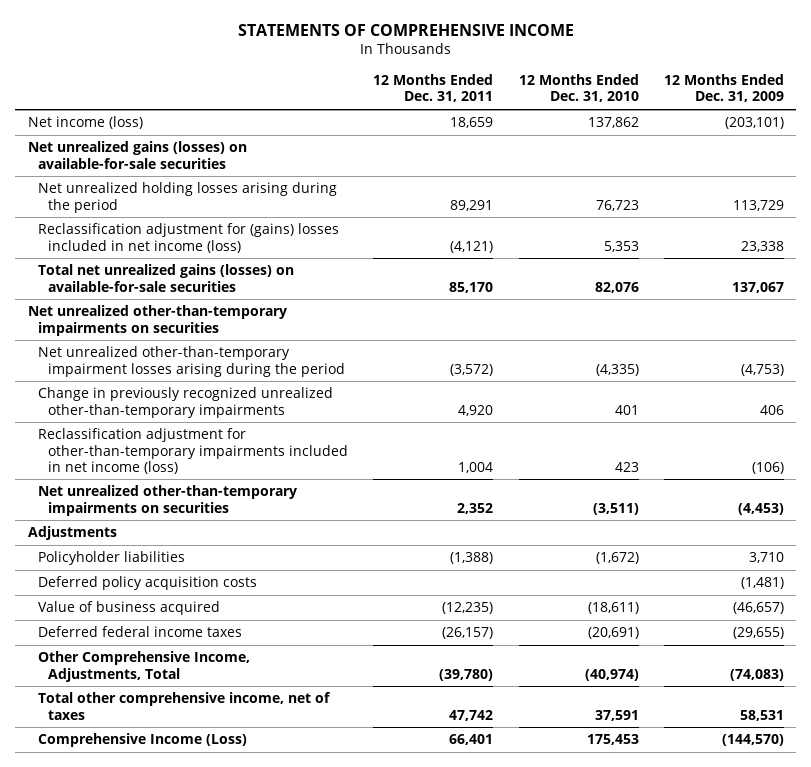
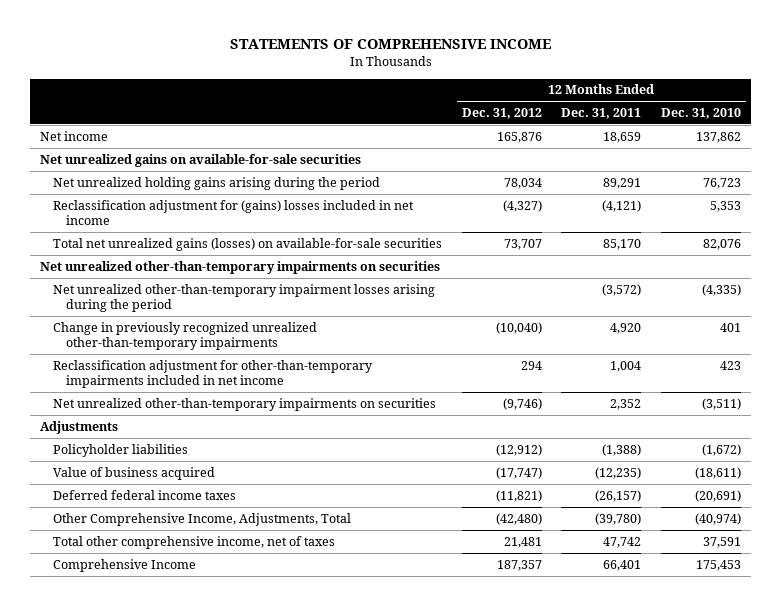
[663,74,784,103] 12 Months Ended Dec. 31, 2009 -> none
none -> [461,107,542,119] Dec. 31, 2012
[27,116,143,130] Net income (loss) -> [39,130,108,141] Net income
[27,141,247,169] Net unrealized gains (losses) on available-for-sale securities -> [39,153,361,167] Net unrealized gains on available-for-sale securities
[37,182,337,213] Net unrealized holding losses arising during the period -> [52,176,380,190] Net unrealized holding gains arising during the period
[37,223,339,253] Reclassification adjustment for (gains) losses included in net income (loss) -> [52,199,414,226] Reclassification adjustment for (gains) losses included in net income
[37,428,349,474] Reclassification adjustment for other-than-temporary impairments included in net income (loss) -> [52,359,373,389] Reclassification adjustment for other-than-temporary impairments included in net income
[37,576,257,591] Deferred policy acquisition costs -> none
[37,733,247,748] Comprehensive Income (Loss) -> [52,558,196,572] Comprehensive Income

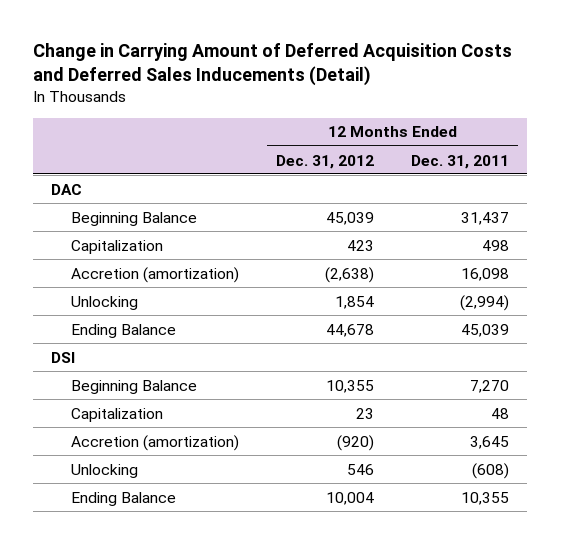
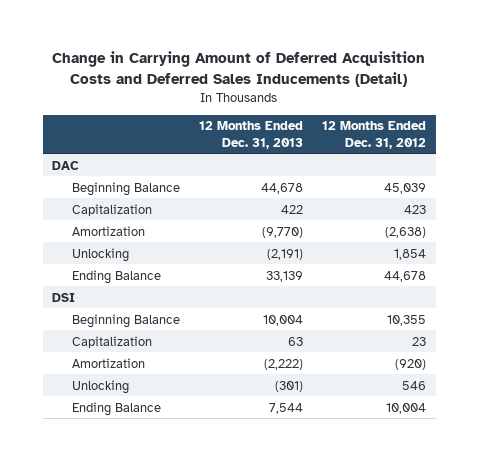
[411,154,510,169] Dec. 31, 2011 -> none
none -> [198,121,303,149] 12 Months Ended Dec. 31, 2013
[71,266,240,283] Accretion (amortization) -> [71,225,145,236] Amortization
[71,434,240,451] Accretion (amortization) -> [71,357,145,368] Amortization

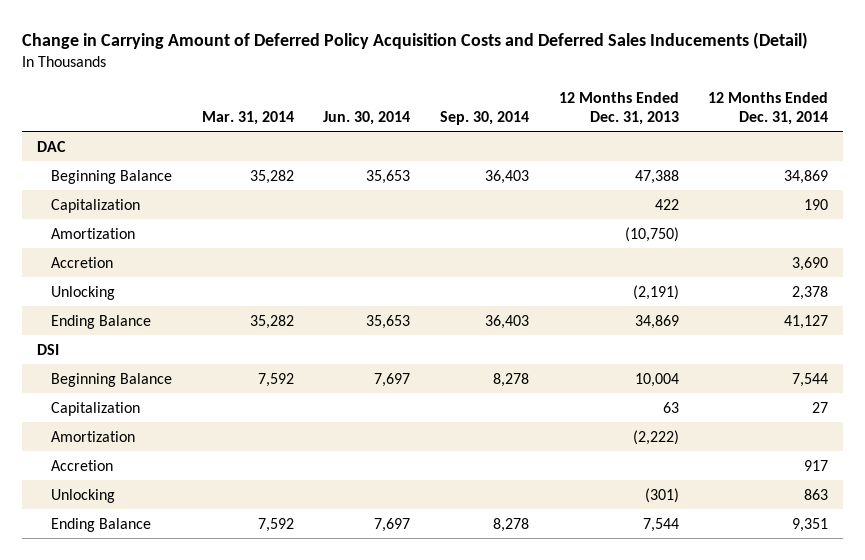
[52,51,426,87] Change in Carrying Amount of Deferred Acquisition Costs and Deferred Sales Inducements (Detail) -> [22,32,809,50] Change in Carrying Amount of Deferred Policy Acquisition Costs and Deferred Sales Inducements (Detail)
[322,121,427,149] 12 Months Ended Dec. 31, 2012 -> none
none -> [201,110,294,125] Mar. 31, 2014
none -> [323,110,411,125] Jun. 30, 2014
none -> [440,110,530,125] Sep. 30, 2014
none -> [708,91,829,125] 12 Months Ended Dec. 31, 2014
[260,182,303,194] 44,678 -> [634,169,679,184] 47,388
[261,226,303,238] (9,770) -> [624,226,679,242] (10,750)
none -> [50,256,113,268] Accretion
[265,270,303,282] 33,139 -> [634,314,679,329] 34,869
none -> [50,459,113,471] Accretion

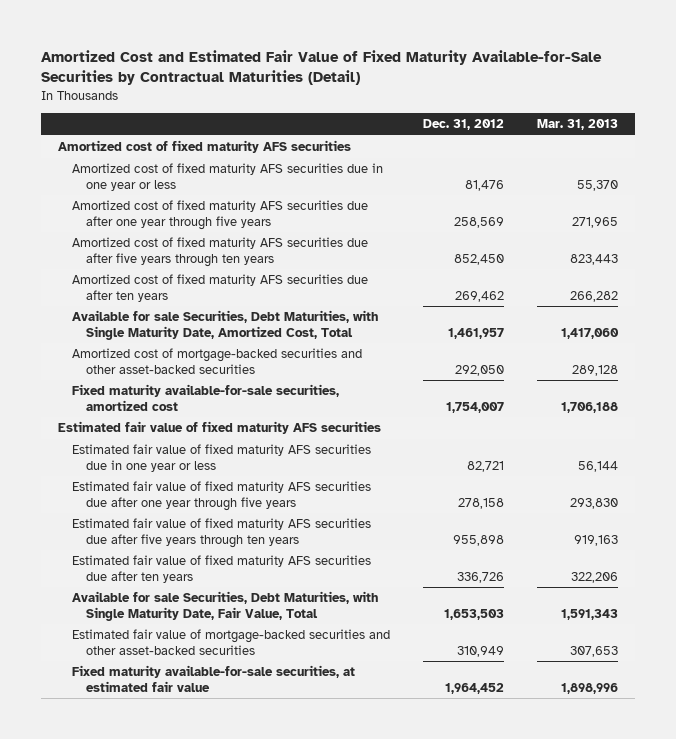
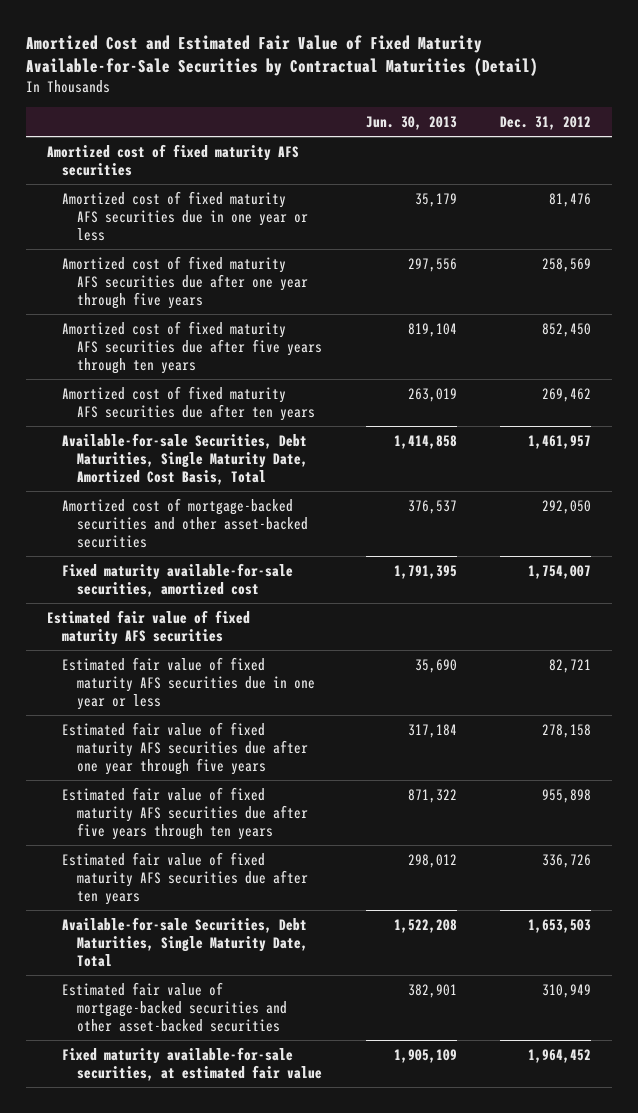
[536,119,618,131] Mar. 31, 2013 -> none
none -> [365,115,457,130] Jun. 30, 2013
[71,310,378,340] Available for sale Securities, Debt Maturities, with Single Maturity Date, Amortized Cost, Total -> [62,432,309,486] Available-for-sale Securities, Debt Maturities, Single Maturity Date, Amortized Cost Basis, Total
[71,591,378,621] Available for sale Securities, Debt Maturities, with Single Maturity Date, Fair Value, Total -> [62,916,309,968] Available-for-sale Securities, Debt Maturities, Single Maturity Date, Total

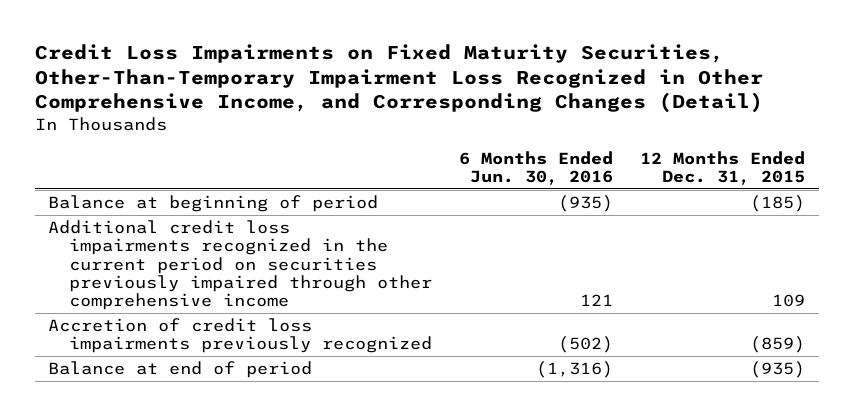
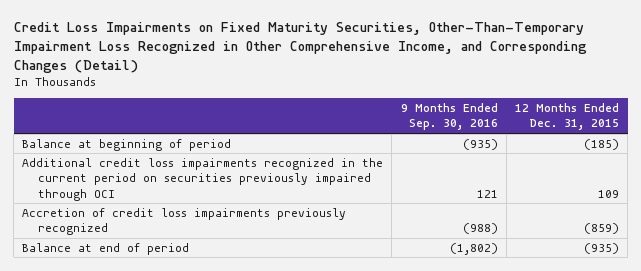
[459,150,614,186] 6 Months Ended Jun. 30, 2016 -> none
none -> [400,102,498,131] 9 Months Ended Sep. 30, 2016
[48,219,433,311] Additional credit loss impairments recognized in the current period on securities previously impaired through other comprehensive income -> [22,157,384,201] Additional credit loss impairments recognized in the current period on securities previously impaired through OCI

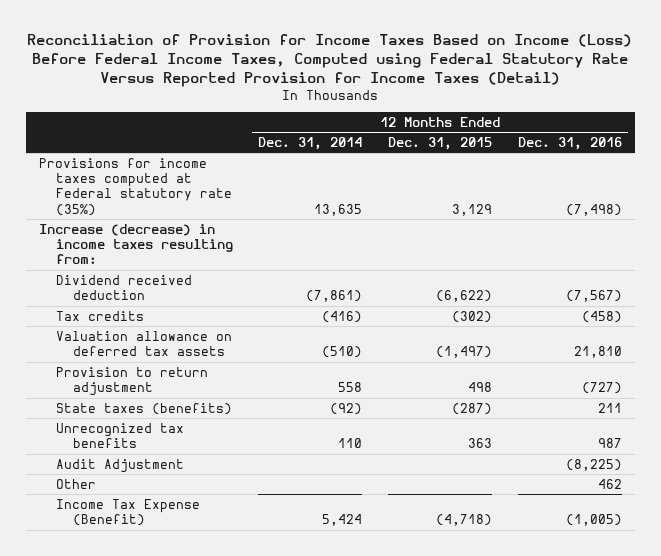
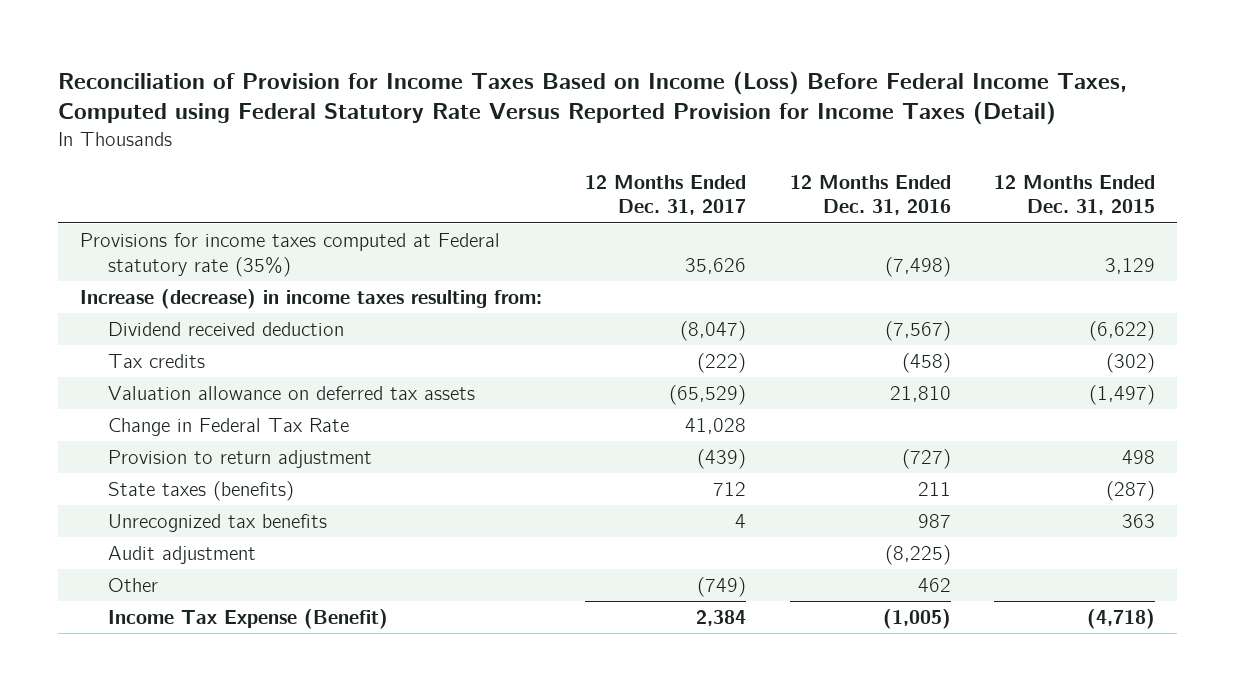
[258,136,363,150] Dec. 31, 2014 -> none
none -> [585,174,747,216] 12 Months Ended Dec. 31, 2017
none -> [108,417,350,436] Change in Federal Tax Rate
[55,458,184,473] Audit Adjustment -> [108,545,257,564] Audit adjustment

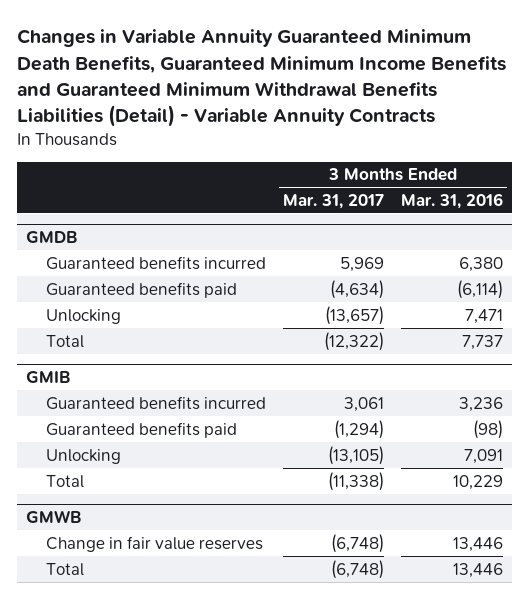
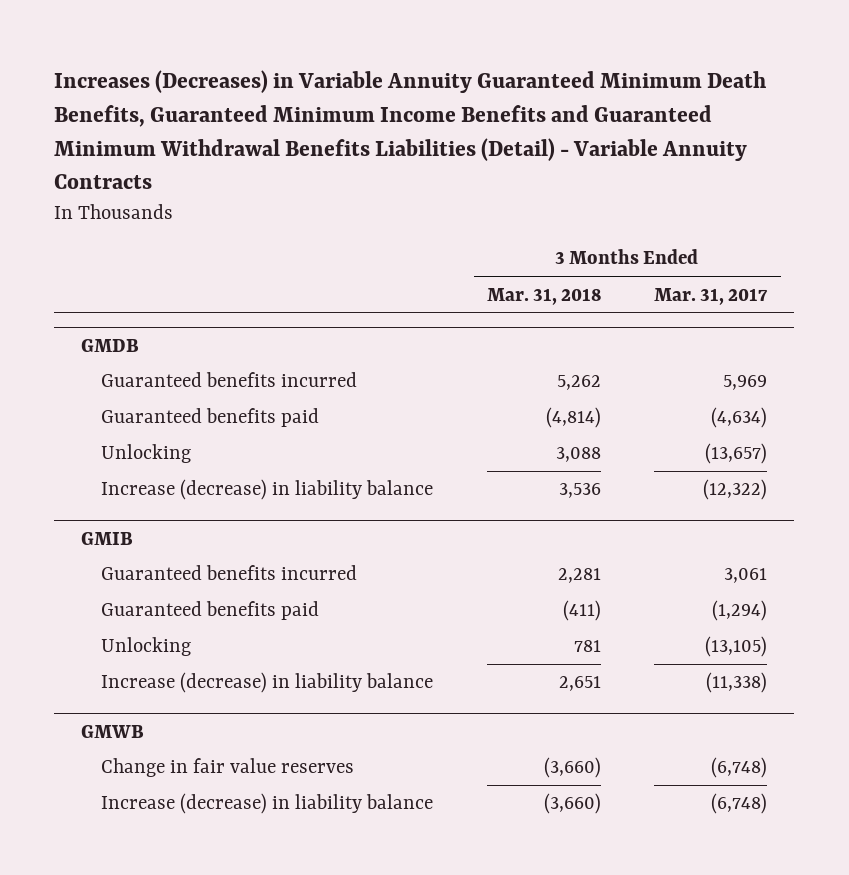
[17,29,507,127] Changes in Variable Annuity Guaranteed Minimum Death Benefits, Guaranteed Minimum Income Benefits and Guaranteed Minimum Withdrawal Benefits Liabilities (Detail) - Variable Annuity Contracts -> [54,70,767,190] Increases (Decreases) in Variable Annuity Guaranteed Minimum Death Benefits, Guaranteed Minimum Income Benefits and Guaranteed Minimum Withdrawal Benefits Liabilities (Detail) - Variable Annuity Contracts
[401,192,504,209] Mar. 31, 2016 -> none
none -> [486,287,601,305] Mar. 31, 2018
[45,334,84,348] Total -> [101,479,434,501] Increase (decrease) in liability balance
[45,474,84,488] Total -> [101,672,434,694] Increase (decrease) in liability balance
[45,562,84,576] Total -> [101,793,434,815] Increase (decrease) in liability balance

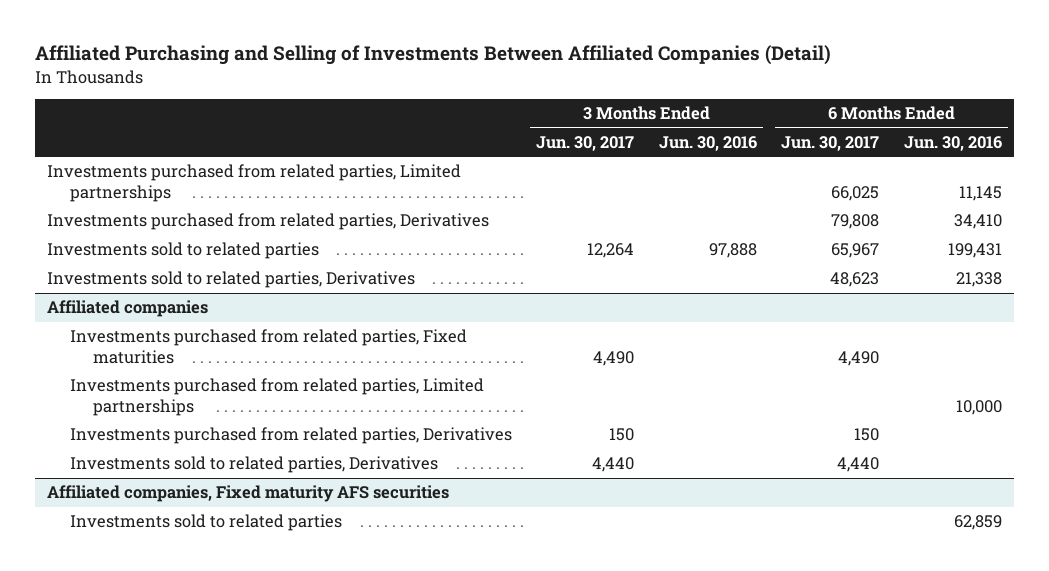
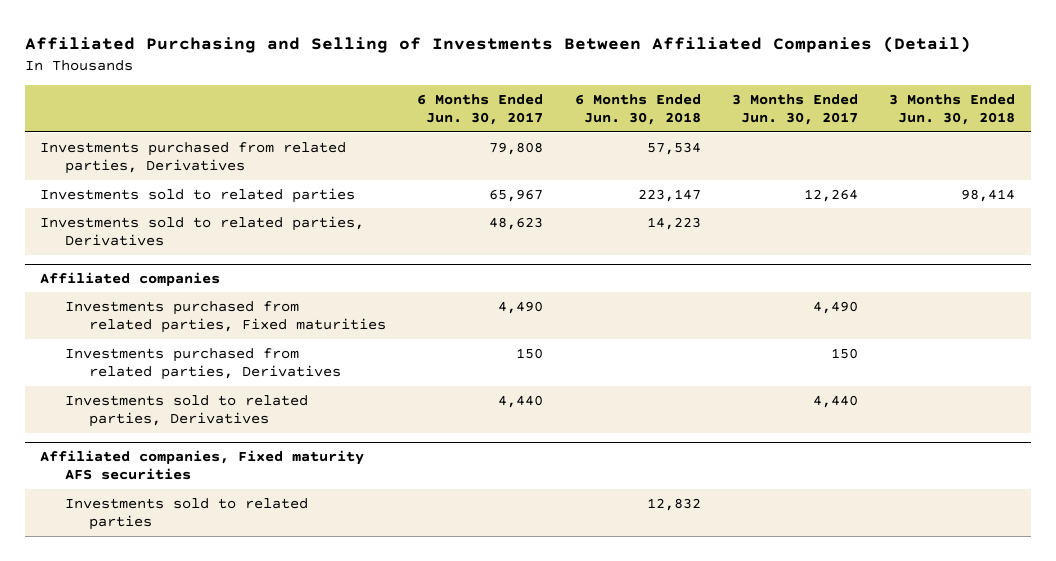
[658,135,757,151] Jun. 30, 2016 -> none
[903,135,1002,151] Jun. 30, 2016 -> none
none -> [574,94,701,126] 6 Months Ended Jun. 30, 2018
none -> [889,94,1016,126] 3 Months Ended Jun. 30, 2018
[46,164,461,202] Investments purchased from related parties, Limited partnerships -> none
[70,378,485,416] Investments purchased from related parties, Limited partnerships -> none

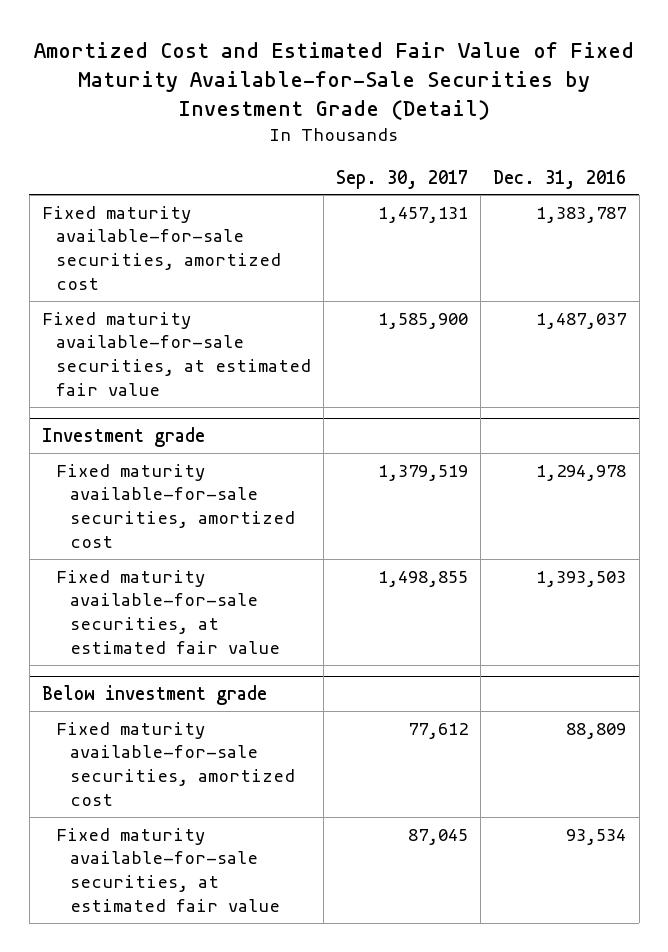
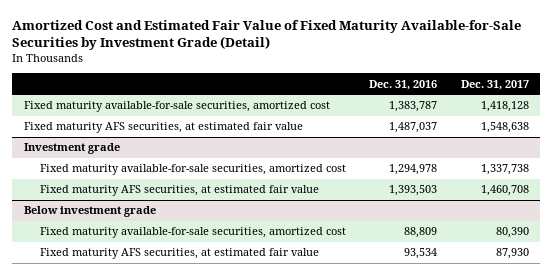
[336,169,469,189] Sep. 30, 2017 -> none
none -> [460,79,529,90] Dec. 31, 2017
[41,311,311,396] Fixed maturity available-for-sale securities, at estimated fair value -> [24,122,304,134] Fixed maturity AFS securities, at estimated fair value
[55,569,280,654] Fixed maturity available-for-sale securities, at estimated fair value -> [39,185,319,197] Fixed maturity AFS securities, at estimated fair value
[55,827,280,912] Fixed maturity available-for-sale securities, at estimated fair value -> [39,248,319,260] Fixed maturity AFS securities, at estimated fair value

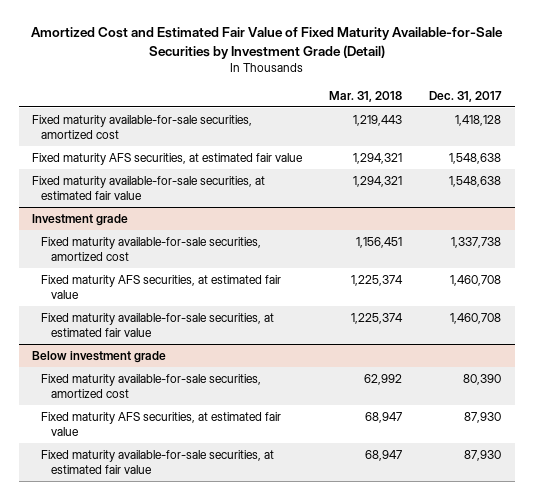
[369,79,438,90] Dec. 31, 2016 -> none
none -> [329,90,403,102] Mar. 31, 2018
none -> [32,176,266,200] Fixed maturity available-for-sale securities, at estimated fair value
none -> [41,313,275,337] Fixed maturity available-for-sale securities, at estimated fair value
none -> [41,450,275,474] Fixed maturity available-for-sale securities, at estimated fair value

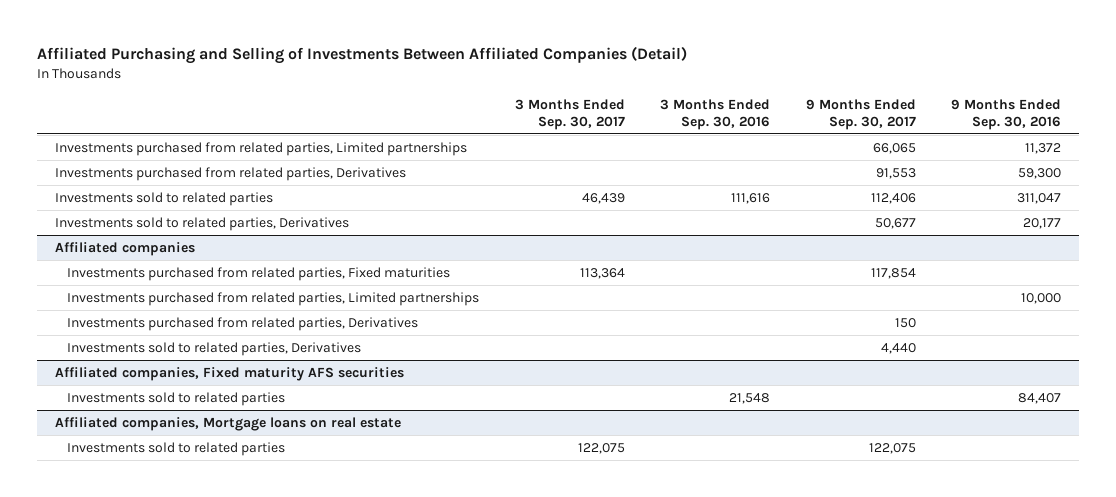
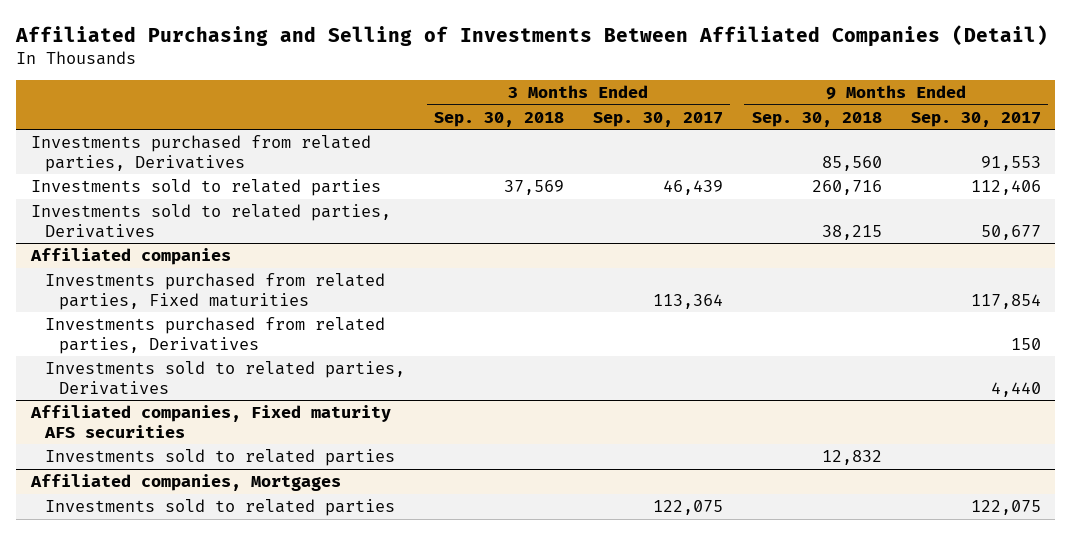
[660,98,771,130] 3 Months Ended Sep. 30, 2016 -> none
[951,98,1062,130] 9 Months Ended Sep. 30, 2016 -> none
none -> [433,111,564,127] Sep. 30, 2018
none -> [751,111,882,127] Sep. 30, 2018
[54,141,467,156] Investments purchased from related parties, Limited partnerships -> none
[67,291,480,306] Investments purchased from related parties, Limited partnerships -> none
[54,416,401,431] Affiliated companies, Mortgage loans on real estate -> none
none -> [29,474,341,492] Affiliated companies, Mortgages

